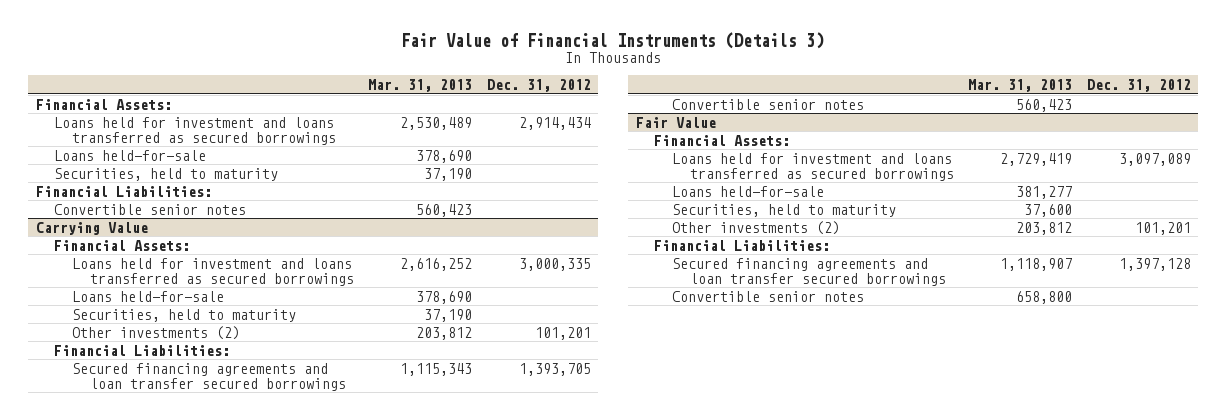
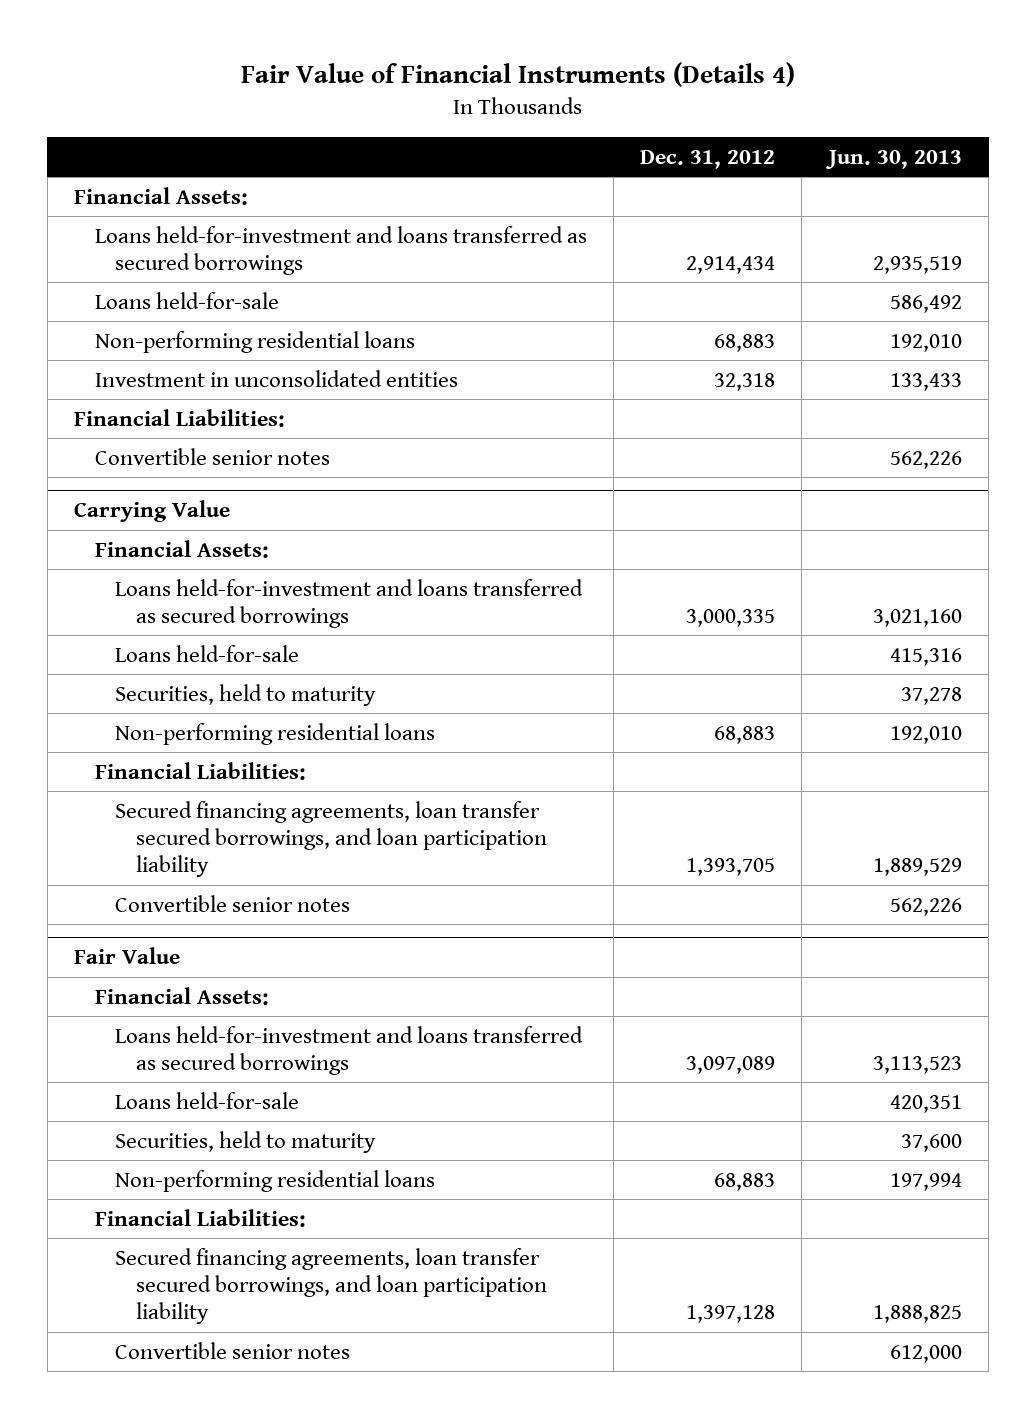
[401,32,825,50] Fair Value of Financial Instruments (Details 3) -> [240,62,795,88] Fair Value of Financial Instruments (Details 4)
[368,79,473,93] Mar. 31, 2013 -> none
none -> [824,149,962,169] Jun. 30, 2013
[53,116,336,145] Loans held for investment and loans transferred as secured borrowings -> [94,225,587,276] Loans held-for-investment and loans transferred as secured borrowings
[53,167,278,181] Securities, held to maturity -> none
none -> [94,330,415,353] Non-performing residential loans
none -> [94,369,458,387] Investment in unconsolidated entities
[71,257,354,286] Loans held for investment and loans transferred as secured borrowings -> [115,578,584,629] Loans held-for-investment and loans transferred as secured borrowings
[71,325,240,340] Other investments (2) -> none
none -> [115,722,436,745] Non-performing residential loans
[71,362,346,391] Secured financing agreements and loan transfer secured borrowings -> [115,800,547,878] Secured financing agreements, loan transfer secured borrowings, and loan participation liability
[671,152,954,181] Loans held for investment and loans transferred as secured borrowings -> [115,1025,584,1076] Loans held-for-investment and loans transferred as secured borrowings
[671,220,840,235] Other investments (2) -> none
none -> [115,1169,436,1192] Non-performing residential loans
[671,257,946,286] Secured financing agreements and loan transfer secured borrowings -> [115,1247,547,1325] Secured financing agreements, loan transfer secured borrowings, and loan participation liability

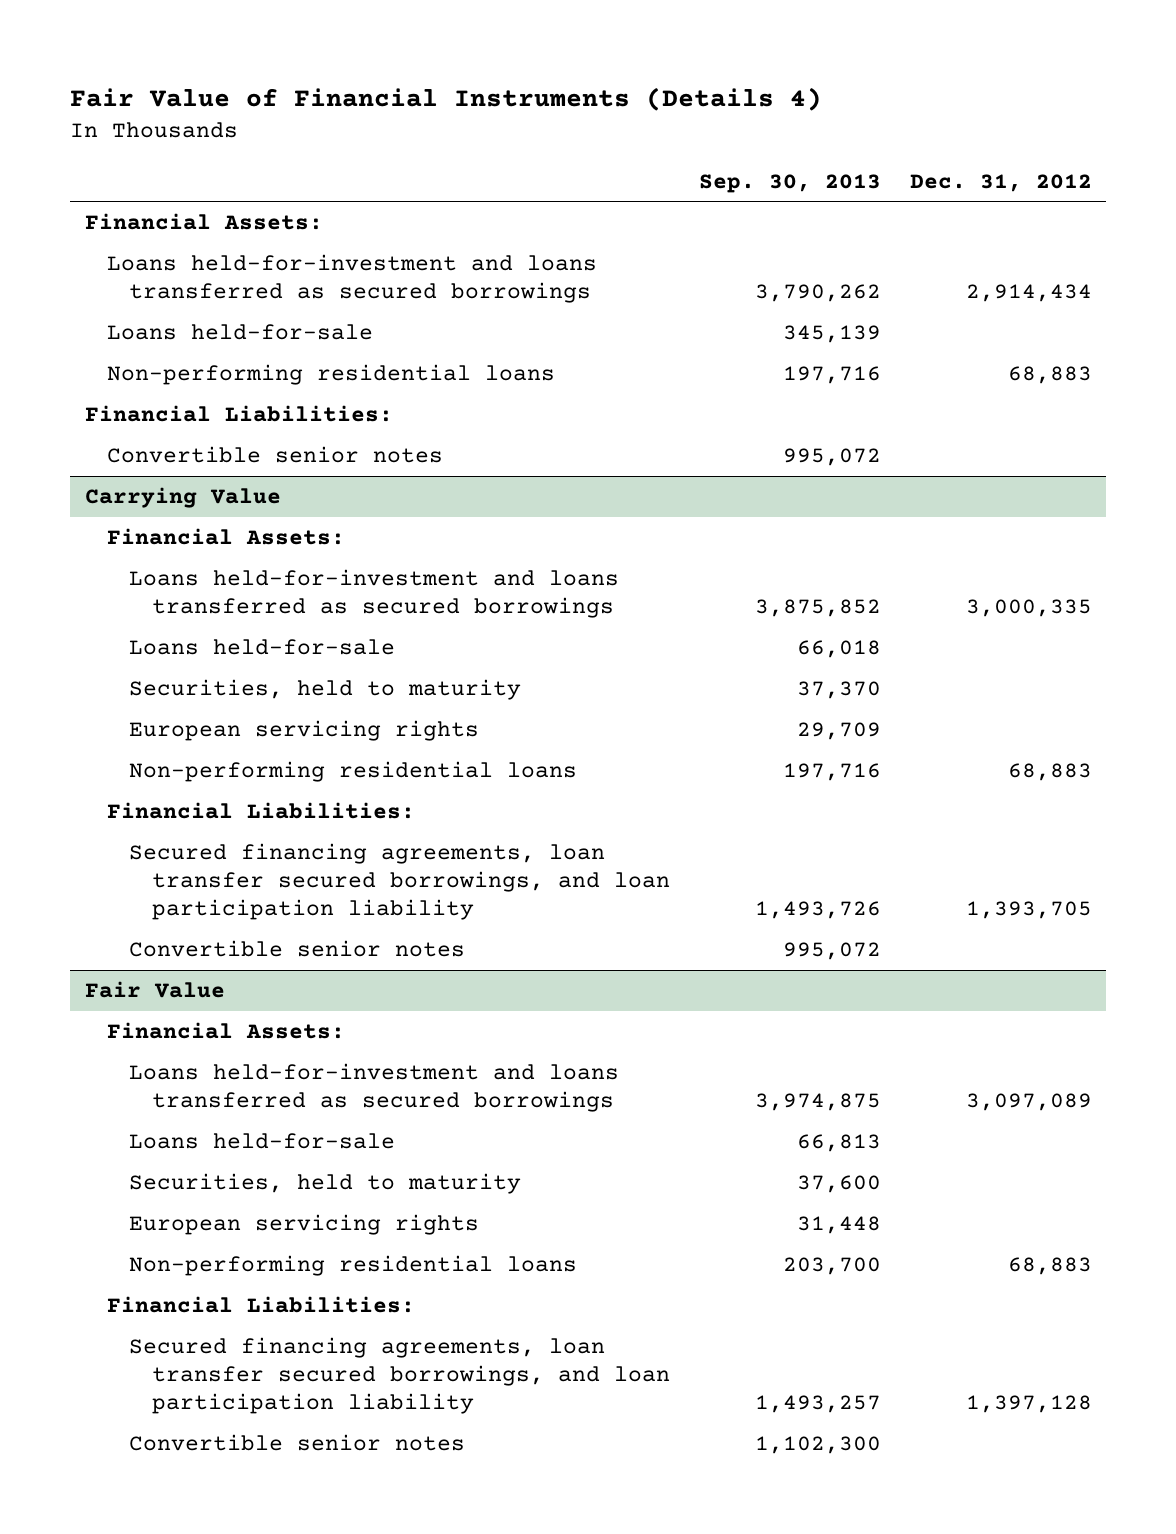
[824,149,962,169] Jun. 30, 2013 -> none
none -> [698,173,881,193] Sep. 30, 2013
[94,369,458,387] Investment in unconsolidated entities -> none
none -> [129,720,480,742] European servicing rights
none -> [129,1214,480,1236] European servicing rights

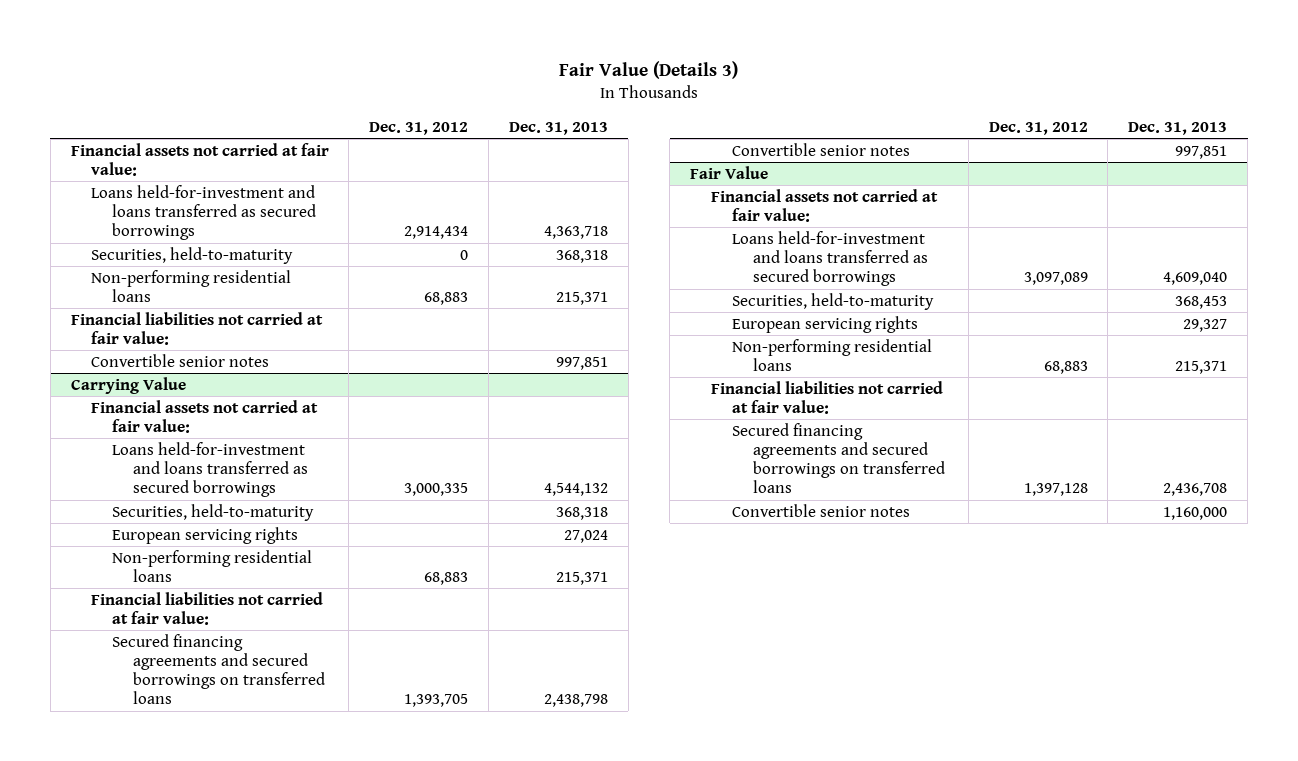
[70,87,823,112] Fair Value of Financial Instruments (Details 4) -> [558,60,738,79] Fair Value (Details 3)
[698,173,881,193] Sep. 30, 2013 -> none
none -> [508,121,608,135] Dec. 31, 2013
[84,213,323,231] Financial Assets: -> [70,142,329,176] Financial assets not carried at fair value:
[107,324,374,341] Loans held-for-sale -> none
none -> [91,246,294,264] Securities, held-to-maturity
[84,405,393,423] Financial Liabilities: -> [70,311,323,345] Financial liabilities not carried at fair value:
[107,528,346,546] Financial Assets: -> [91,399,319,433] Financial assets not carried at fair value:
[129,639,396,656] Loans held-for-sale -> none
[129,679,522,701] Securities, held to maturity -> [112,503,315,521] Securities, held-to-maturity
[107,802,416,820] Financial Liabilities: -> [91,591,324,625] Financial liabilities not carried at fair value:
[129,843,670,920] Secured financing agreements, loan transfer secured borrowings, and loan participation liability -> [112,633,326,705] Secured financing agreements and secured borrowings on transferred loans
[107,1022,346,1040] Financial Assets: -> [710,188,938,222] Financial assets not carried at fair value:
[129,1133,396,1150] Loans held-for-sale -> none
[129,1173,522,1195] Securities, held to maturity -> [731,292,934,310] Securities, held-to-maturity
[107,1296,416,1314] Financial Liabilities: -> [710,380,943,414] Financial liabilities not carried at fair value:
[129,1337,670,1414] Secured financing agreements, loan transfer secured borrowings, and loan participation liability -> [731,422,945,494] Secured financing agreements and secured borrowings on transferred loans

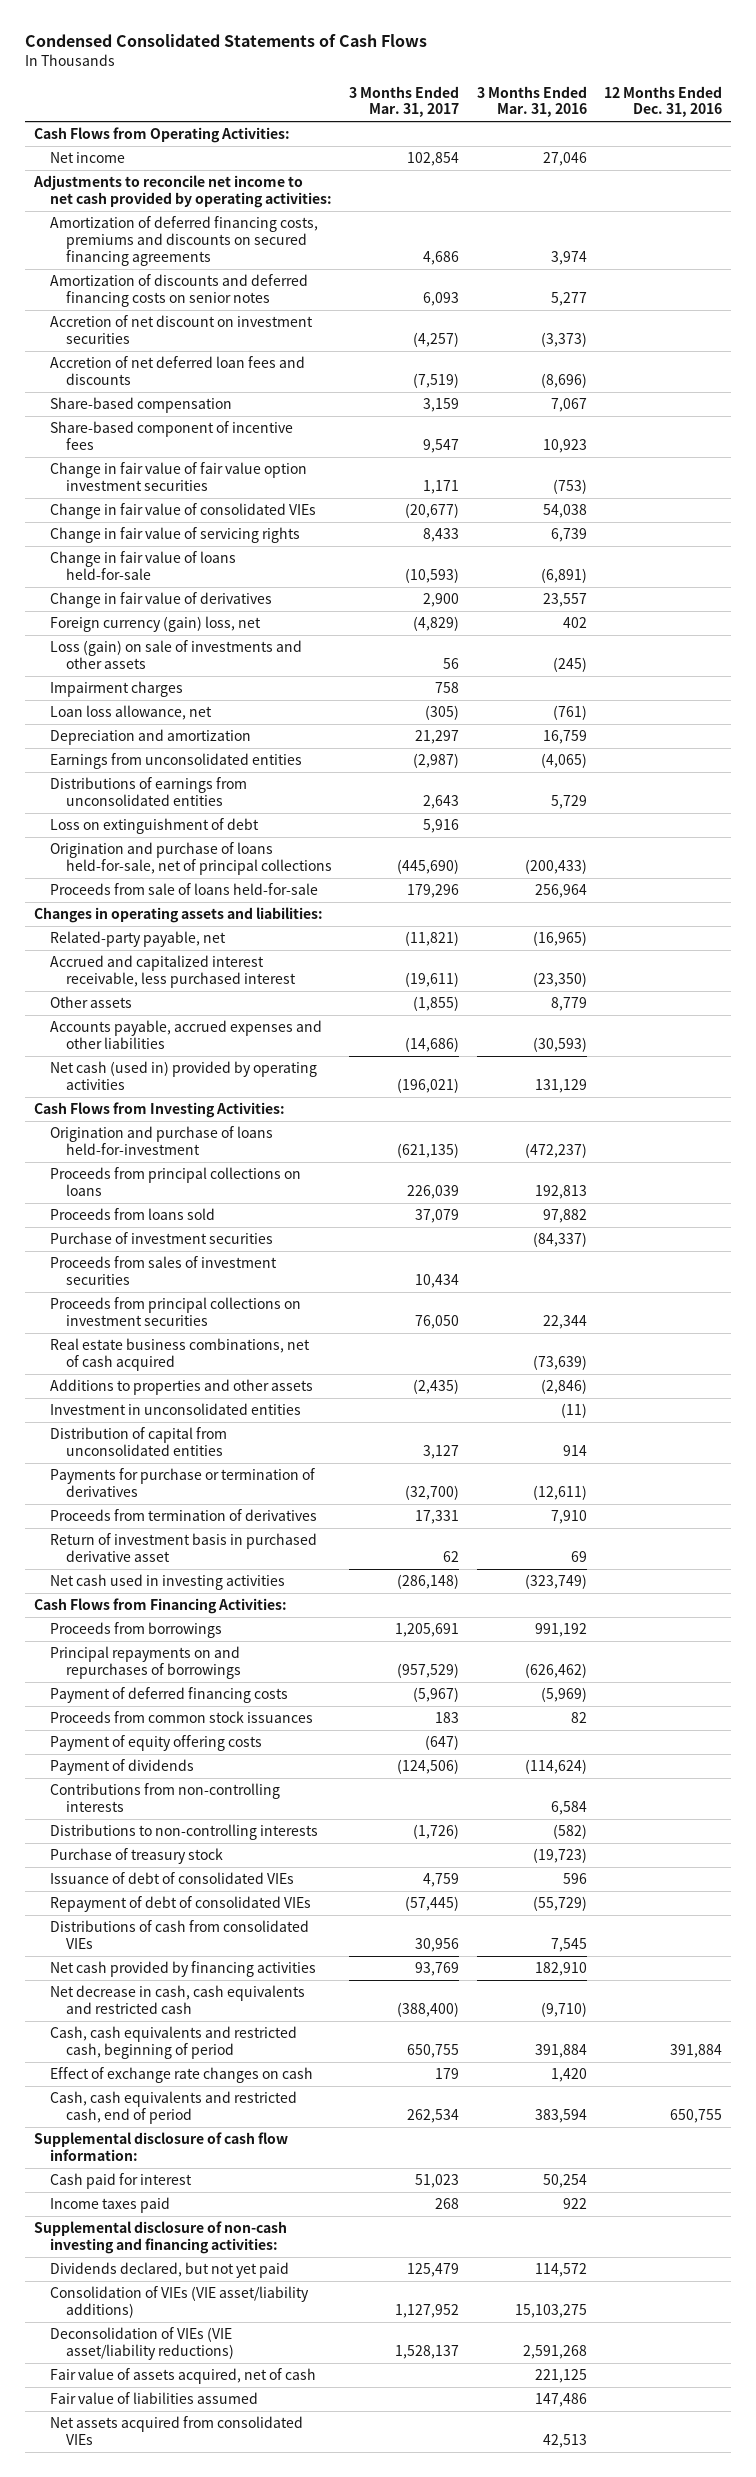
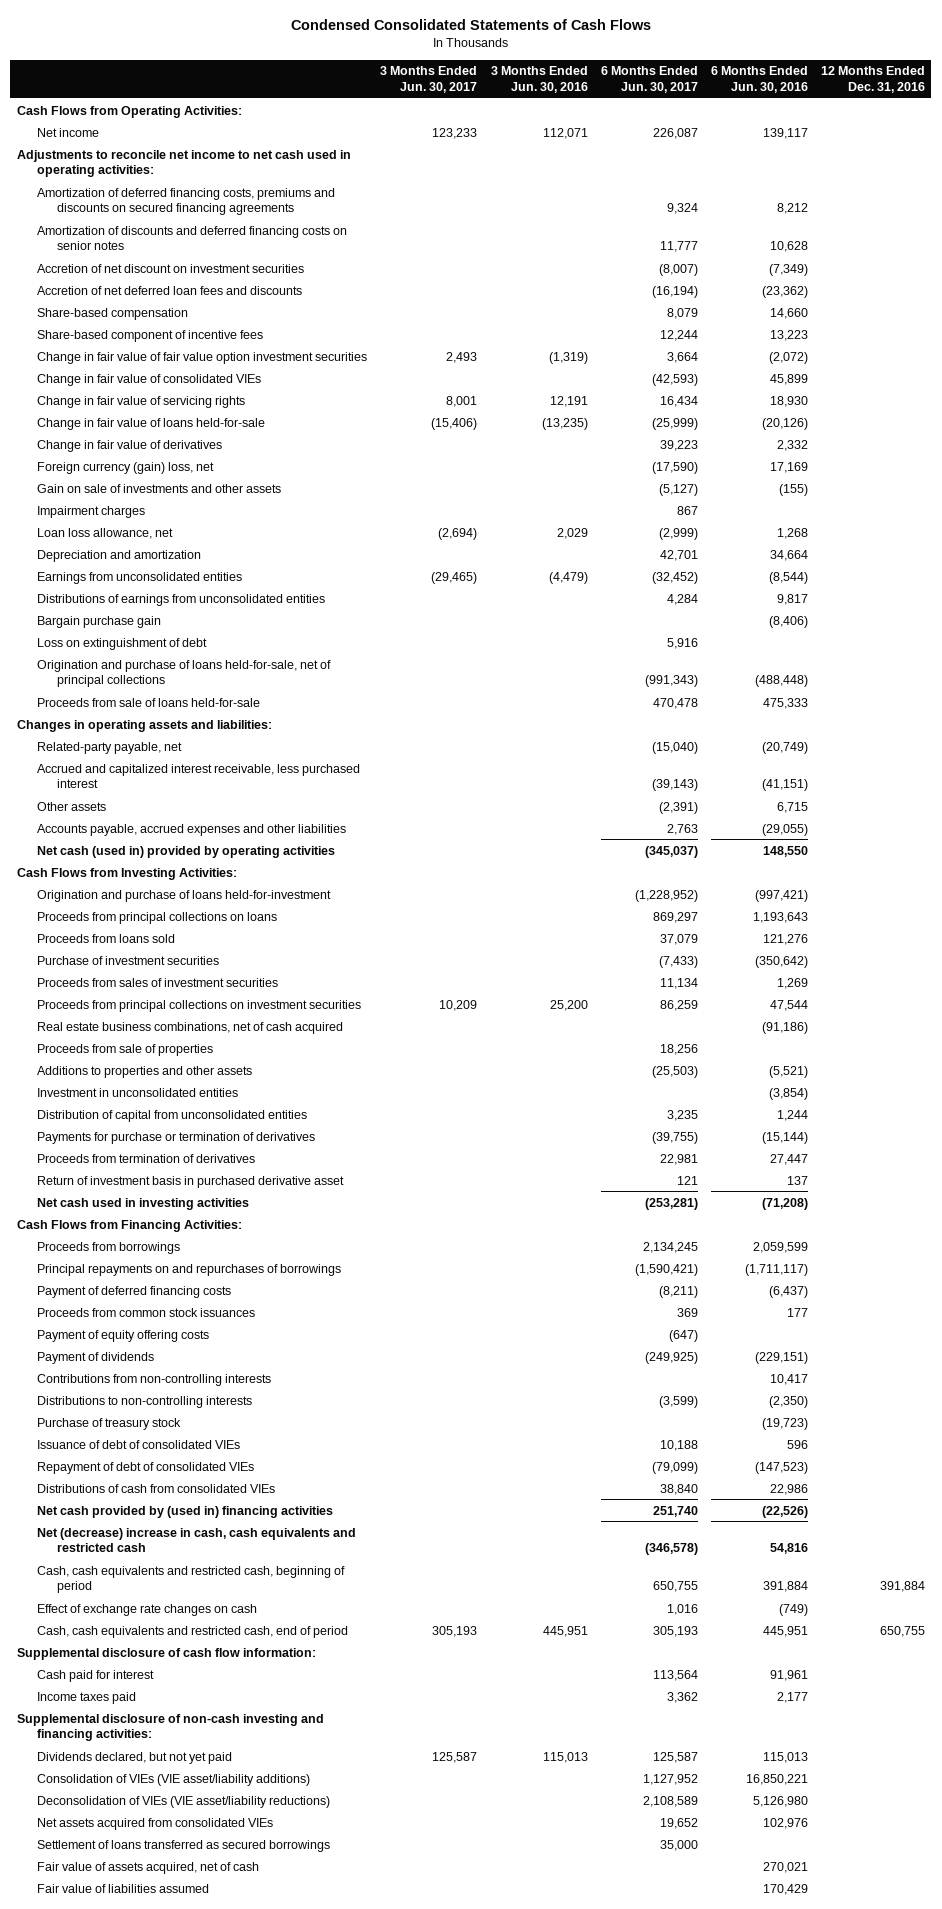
[349,85,460,118] 3 Months Ended Mar. 31, 2017 -> none
[476,85,587,118] 3 Months Ended Mar. 31, 2016 -> none
none -> [380,66,478,93] 3 Months Ended Jun. 30, 2017
none -> [490,66,588,93] 3 Months Ended Jun. 30, 2016
none -> [600,66,698,93] 6 Months Ended Jun. 30, 2017
none -> [710,66,808,93] 6 Months Ended Jun. 30, 2016
[33,175,333,208] Adjustments to reconcile net income to net cash provided by operating activities: -> [17,149,352,178] Adjustments to reconcile net income to net cash used in operating activities:
[50,640,303,669] Loss (gain) on sale of investments and other assets -> [37,483,282,493] Gain on sale of investments and other assets
none -> [37,615,162,628] Bargain purchase gain
none -> [37,1043,214,1056] Proceeds from sale of properties
[50,1961,317,1978] Net cash provided by financing activities -> [37,1505,334,1518] Net cash provided by (used in) financing activities
[50,1985,306,2014] Net decrease in cash, cash equivalents and restricted cash -> [37,1527,357,1553] Net (decrease) increase in cash, cash equivalents and restricted cash
[50,2416,304,2445] Net assets acquired from consolidated VIEs -> [37,1817,274,1830] Net assets acquired from consolidated VIEs
none -> [37,1839,331,1852] Settlement of loans transferred as secured borrowings

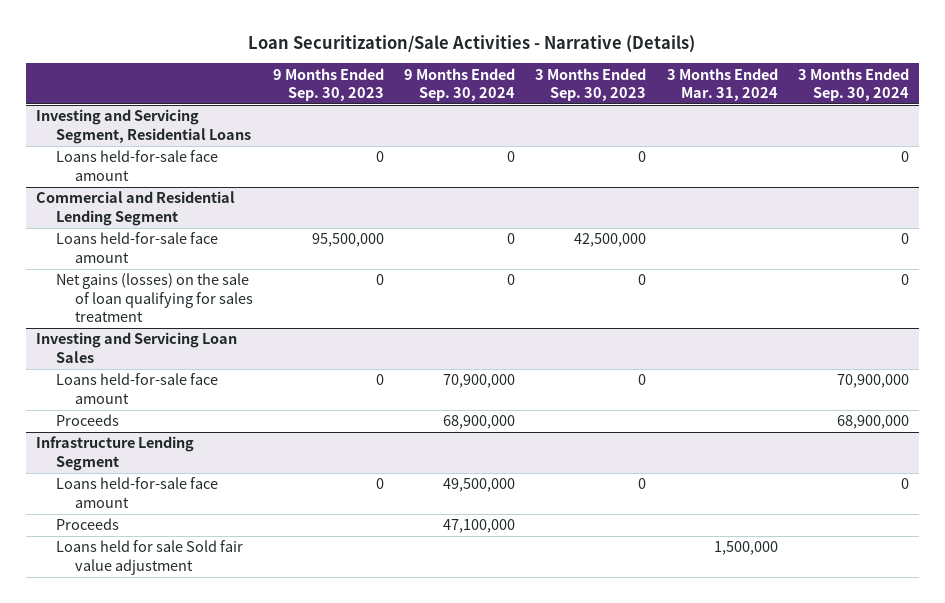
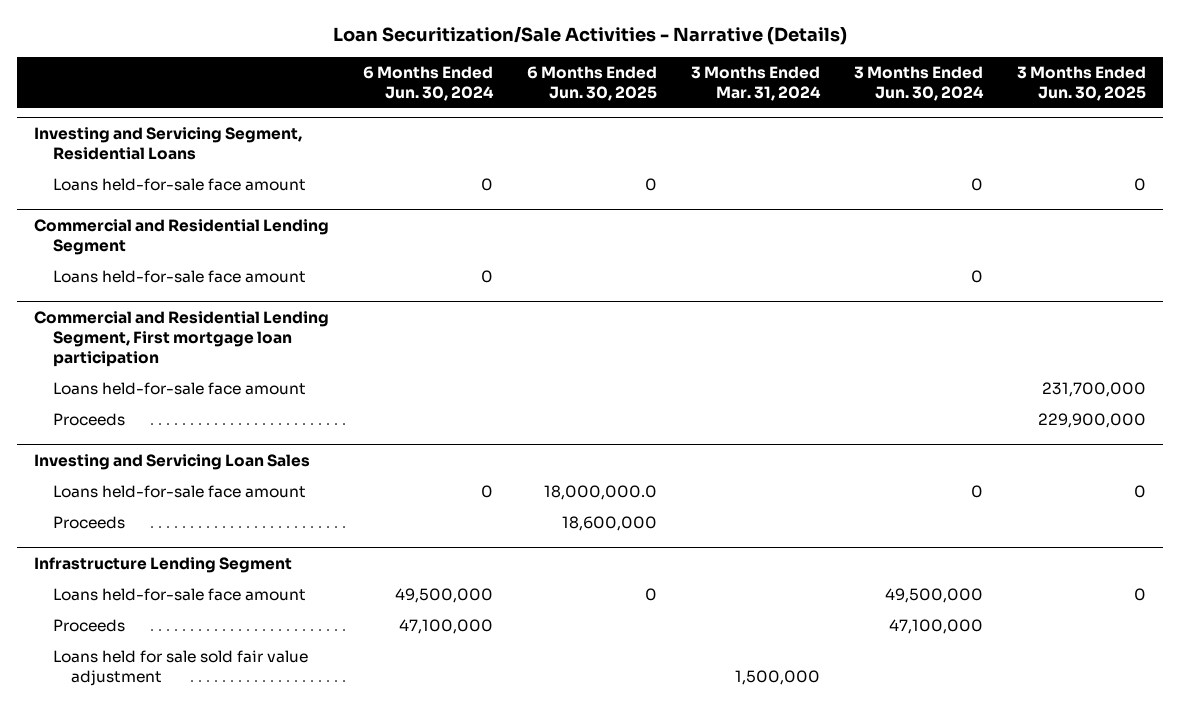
[273,67,385,102] 9 Months Ended Sep. 30, 2023 -> none
[404,67,516,102] 9 Months Ended Sep. 30, 2024 -> none
[535,67,647,102] 3 Months Ended Sep. 30, 2023 -> none
[797,67,909,102] 3 Months Ended Sep. 30, 2024 -> none
none -> [362,65,494,101] 6 Months Ended Jun. 30, 2024
none -> [526,65,657,101] 6 Months Ended Jun. 30, 2025
none -> [853,65,984,101] 3 Months Ended Jun. 30, 2024
none -> [1016,65,1146,101] 3 Months Ended Jun. 30, 2025
[55,273,254,323] Net gains (losses) on the sale of loan qualifying for sales treatment -> none
none -> [33,311,329,367] Commercial and Residential Lending Segment, First mortgage loan participation
none -> [52,382,306,396] Loans held-for-sale face amount
none -> [52,413,125,427] Proceeds
[55,540,243,575] Loans held for sale Sold fair value adjustment -> [52,650,308,687] Loans held for sale sold fair value adjustment

